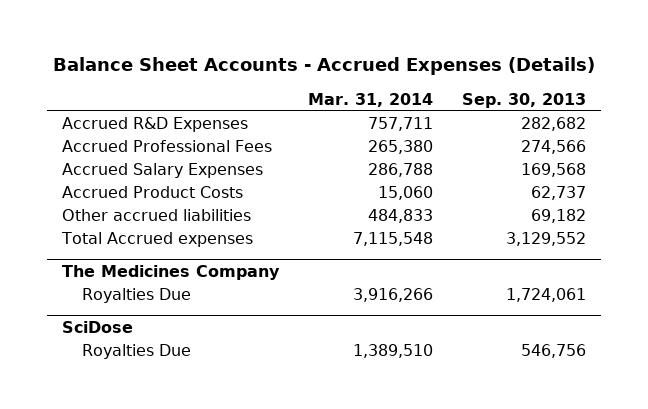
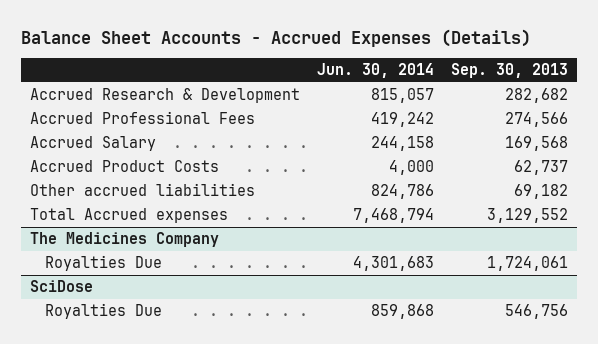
[307,92,433,107] Mar. 31, 2014 -> none
none -> [316,63,434,79] Jun. 30, 2014
[61,117,248,133] Accrued R&D Expenses -> [29,88,300,104] Accrued Research & Development
[61,163,263,179] Accrued Salary Expenses -> [29,136,156,152] Accrued Salary

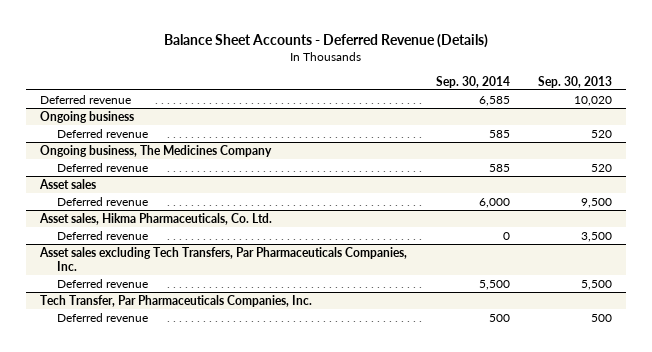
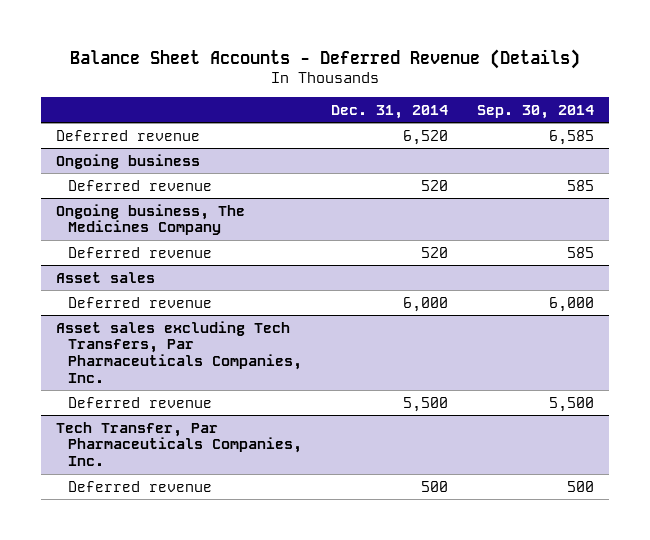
[537,75,612,88] Sep. 30, 2013 -> none
none -> [331,104,449,119] Dec. 31, 2014
[39,212,273,225] Asset sales, Hikma Pharmaceuticals, Co. Ltd. -> none
[57,230,149,240] Deferred revenue -> none

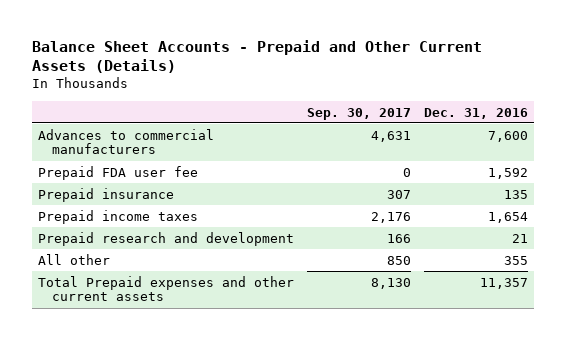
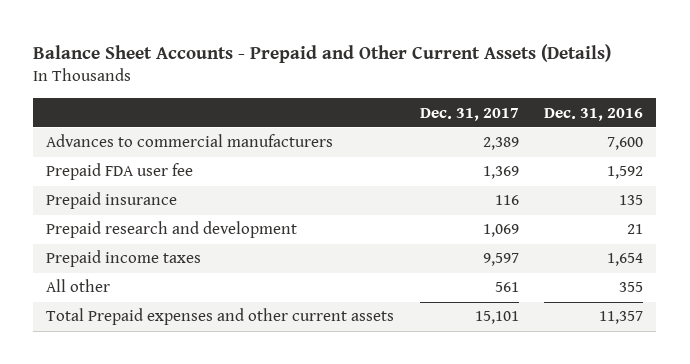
[307,107,412,120] Sep. 30, 2017 -> none
none -> [419,107,519,121] Dec. 31, 2017
[38,209,199,224] Prepaid income taxes -> [46,250,202,268] Prepaid income taxes

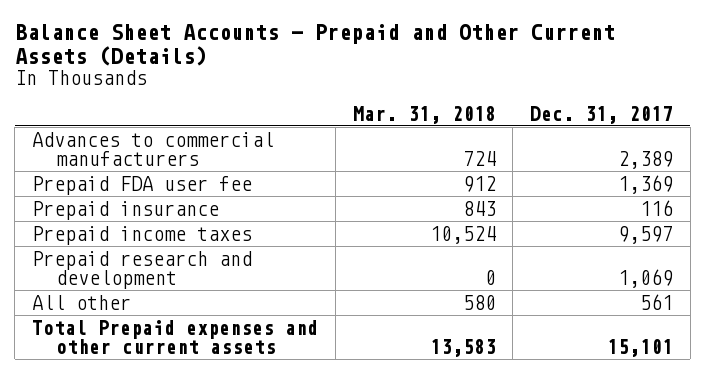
[544,107,644,121] Dec. 31, 2016 -> none
none -> [352,105,496,124] Mar. 31, 2018
[46,221,298,239] Prepaid research and development -> [32,250,253,289] Prepaid research and development

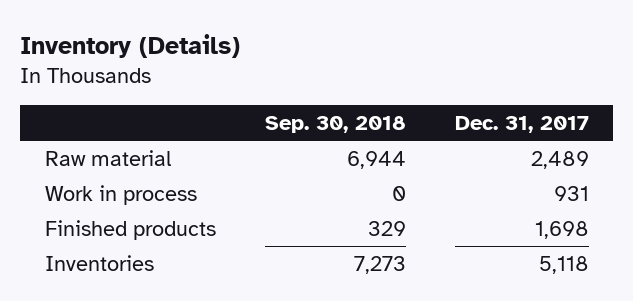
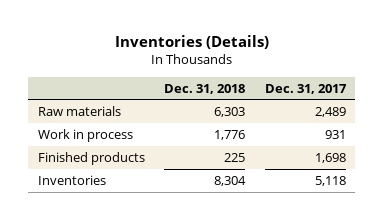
[20,34,241,59] Inventory (Details) -> [114,35,269,50] Inventories (Details)
[264,116,406,134] Sep. 30, 2018 -> none
none -> [164,83,246,94] Dec. 31, 2018
[44,150,171,167] Raw material -> [37,105,121,116] Raw materials

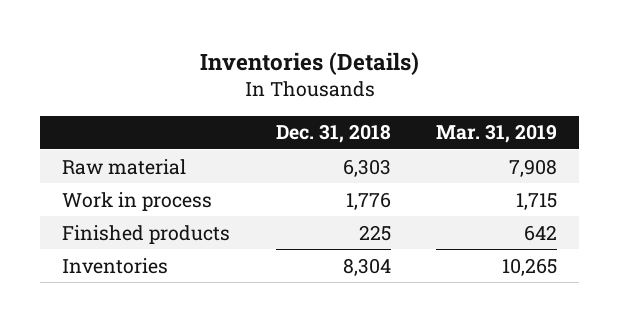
[264,83,347,94] Dec. 31, 2017 -> none
none -> [435,124,557,144] Mar. 31, 2019
[37,105,121,116] Raw materials -> [62,158,187,175] Raw material

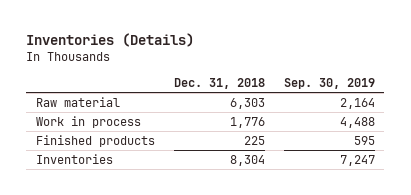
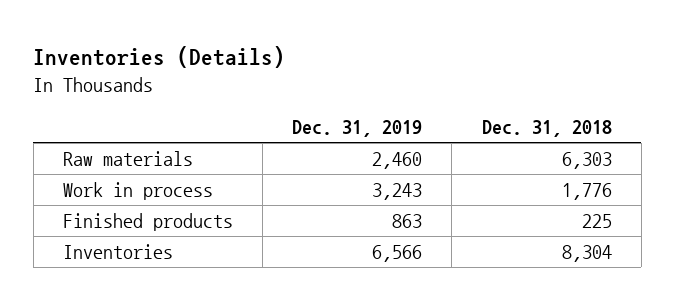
[283,78,375,90] Sep. 30, 2019 -> none
none -> [292,120,423,138] Dec. 31, 2019
[35,96,120,107] Raw material -> [62,150,193,166] Raw materials

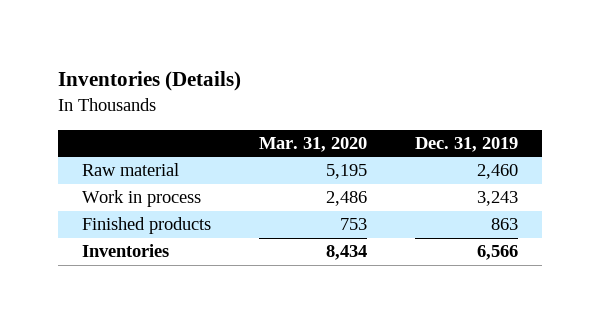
[481,120,612,138] Dec. 31, 2018 -> none
none -> [259,136,368,152] Mar. 31, 2020
[62,150,193,166] Raw materials -> [82,163,180,177] Raw material

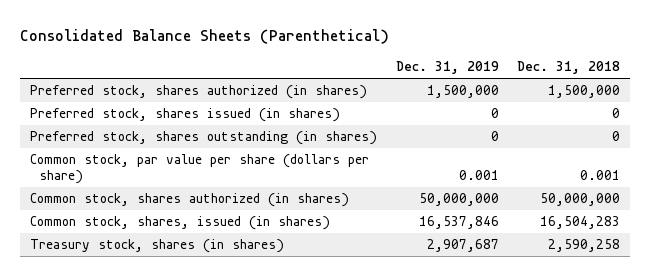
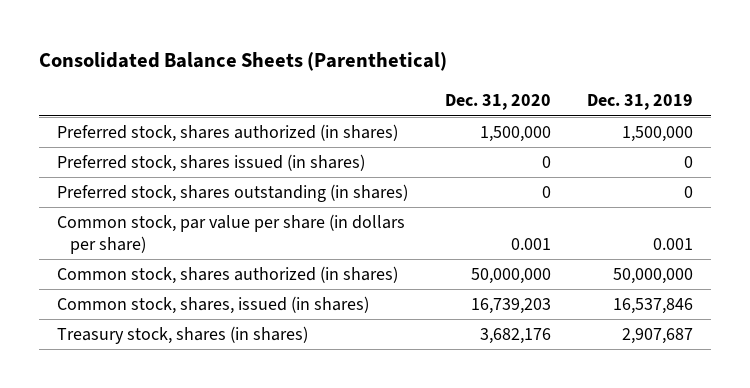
[517,61,621,75] Dec. 31, 2018 -> none
none -> [444,94,551,111] Dec. 31, 2020
[29,154,369,185] Common stock, par value per share (dollars per share) -> [57,214,406,255] Common stock, par value per share (in dollars per share)

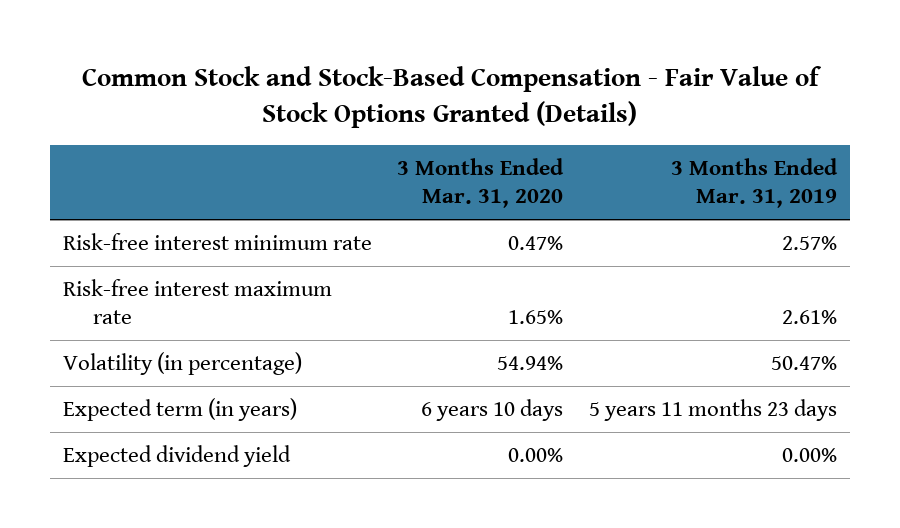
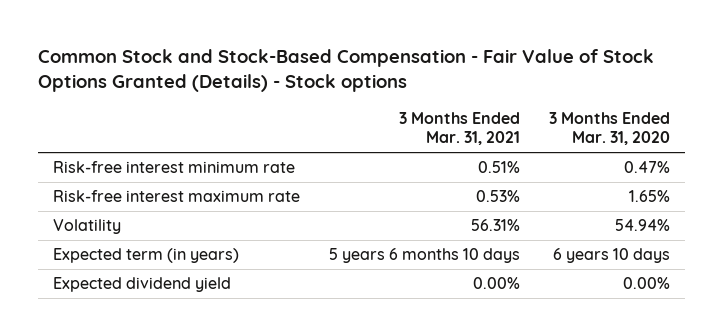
[81,65,822,128] Common Stock and Stock-Based Compensation - Fair Value of Stock Options Granted (Details) -> [38,48,655,92] Common Stock and Stock-Based Compensation - Fair Value of Stock Options Granted (Details) - Stock options
[671,158,839,209] 3 Months Ended Mar. 31, 2019 -> none
none -> [399,111,521,146] 3 Months Ended Mar. 31, 2021
[62,352,302,376] Volatility (in percentage) -> [52,219,121,235] Volatility

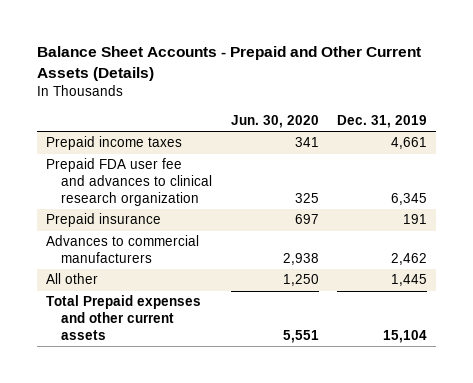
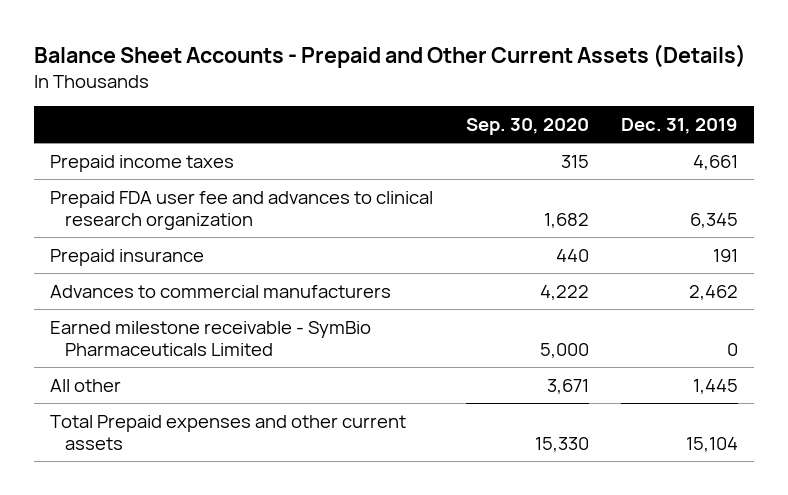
[230,114,319,128] Jun. 30, 2020 -> none
none -> [465,118,589,136] Sep. 30, 2020
none -> [49,320,371,356] Earned milestone receivable - SymBio Pharmaceuticals Limited

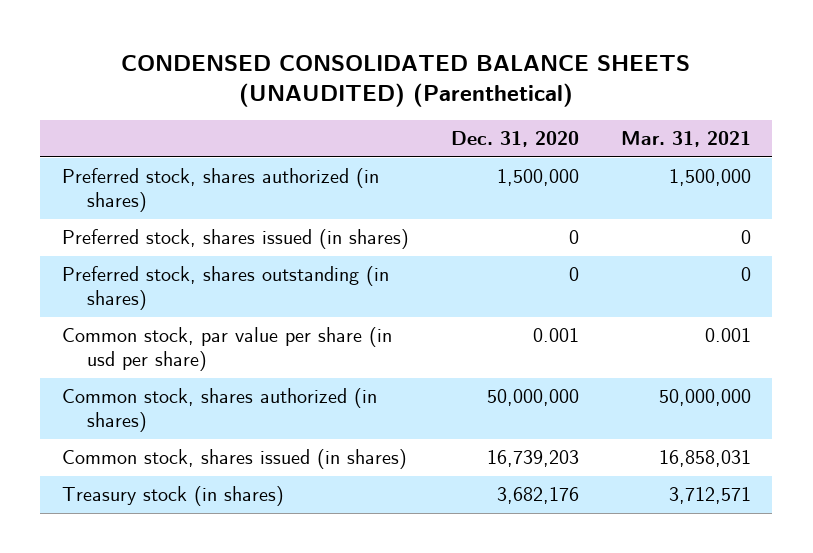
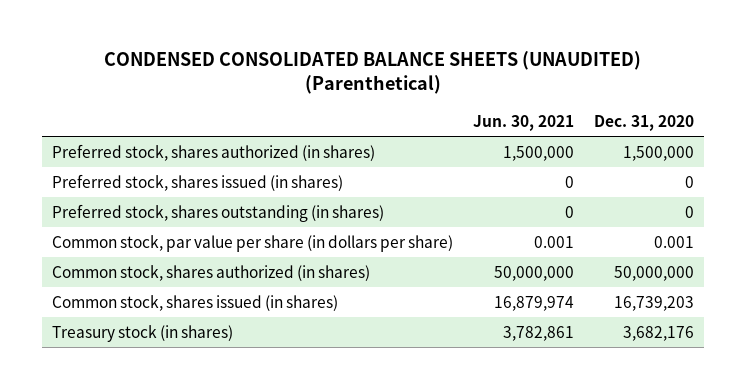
[620,131,751,148] Mar. 31, 2021 -> none
none -> [473,114,575,131] Jun. 30, 2021
[61,327,392,371] Common stock, par value per share (in usd per share) -> [52,234,454,252] Common stock, par value per share (in dollars per share)

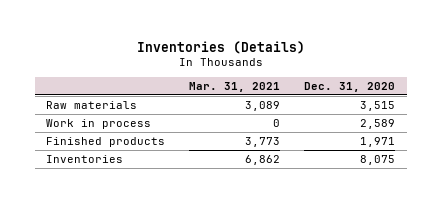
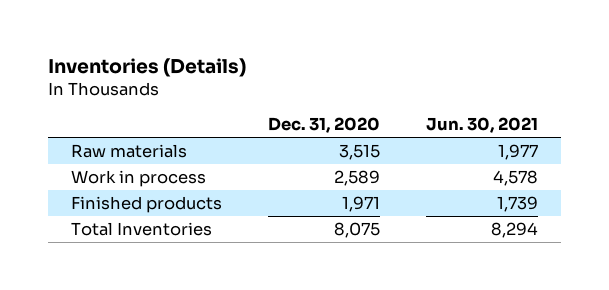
[189,82,281,93] Mar. 31, 2021 -> none
none -> [425,117,538,134] Jun. 30, 2021
[46,154,124,163] Inventories -> [70,221,212,236] Total Inventories

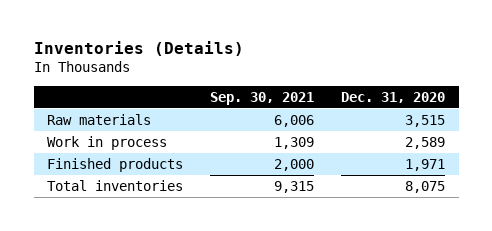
[425,117,538,134] Jun. 30, 2021 -> none
none -> [210,91,315,105] Sep. 30, 2021
[70,221,212,236] Total Inventories -> [47,179,184,191] Total inventories

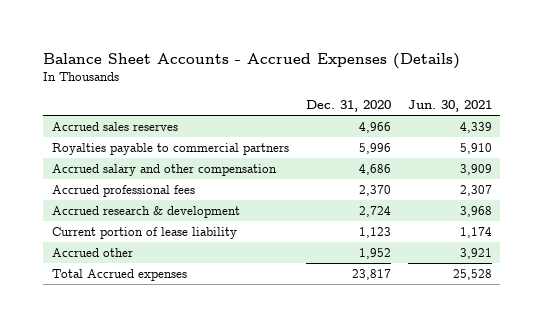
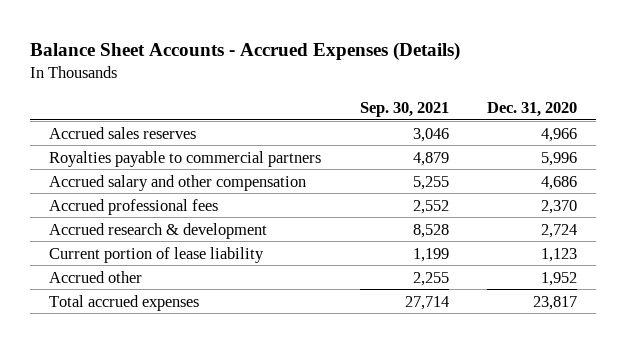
[407,100,492,113] Jun. 30, 2021 -> none
none -> [359,101,449,117] Sep. 30, 2021
[51,268,187,281] Total Accrued expenses -> [49,294,200,311] Total accrued expenses

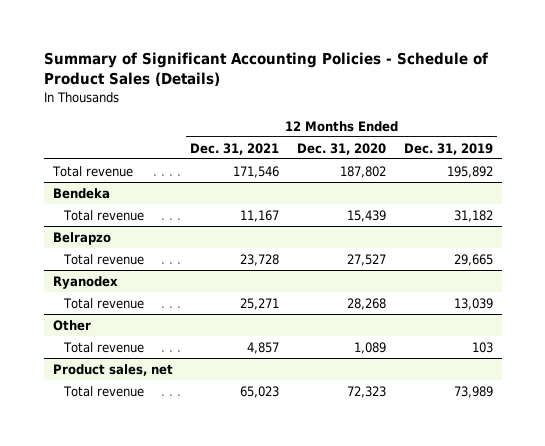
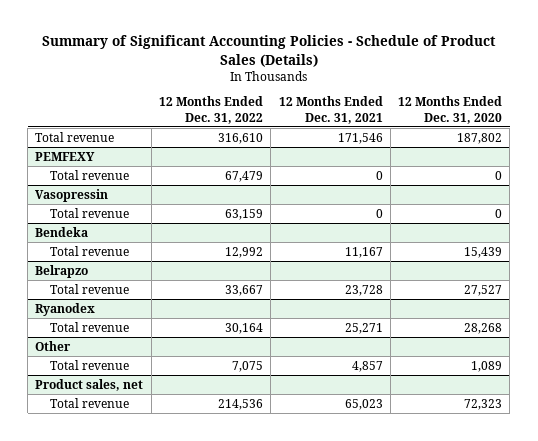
[403,142,493,155] Dec. 31, 2019 -> none
none -> [159,96,264,124] 12 Months Ended Dec. 31, 2022
none -> [35,151,96,161] PEMFEXY
none -> [49,169,129,180] Total revenue
none -> [35,188,109,202] Vasopressin
none -> [49,207,129,218] Total revenue

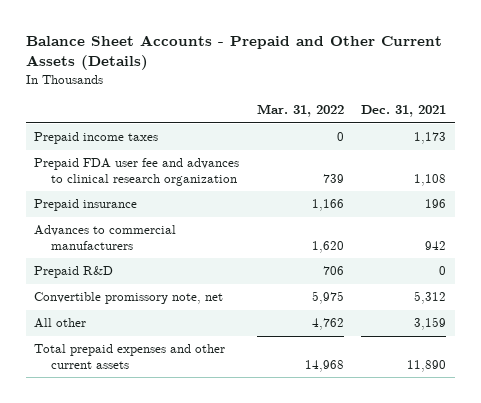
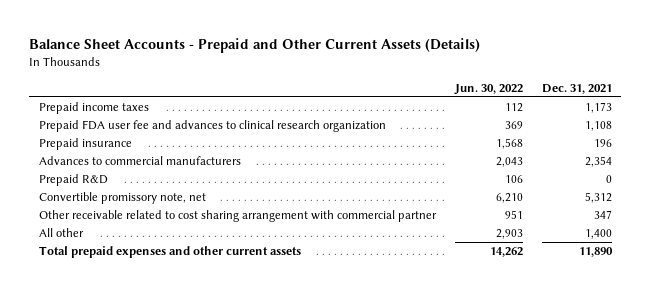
[256,104,344,118] Mar. 31, 2022 -> none
none -> [453,83,523,95] Jun. 30, 2022
[425,241,447,251] 942 -> [584,156,612,168] 2,354
none -> [38,210,437,223] Other receivable related to cost sharing arrangement with commercial partner
[414,317,447,331] 3,159 -> [584,229,612,240] 1,400

